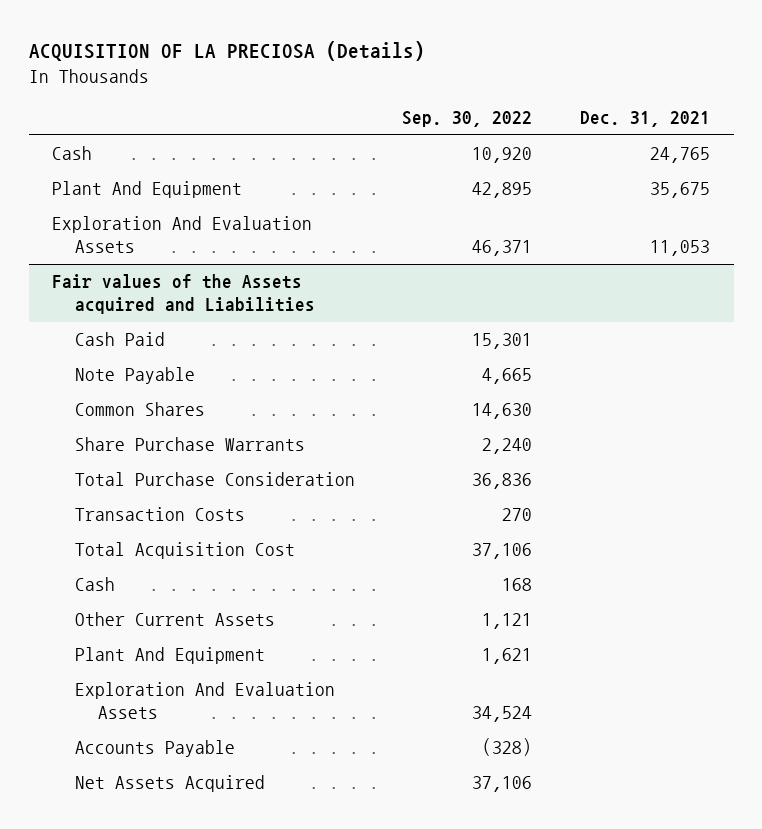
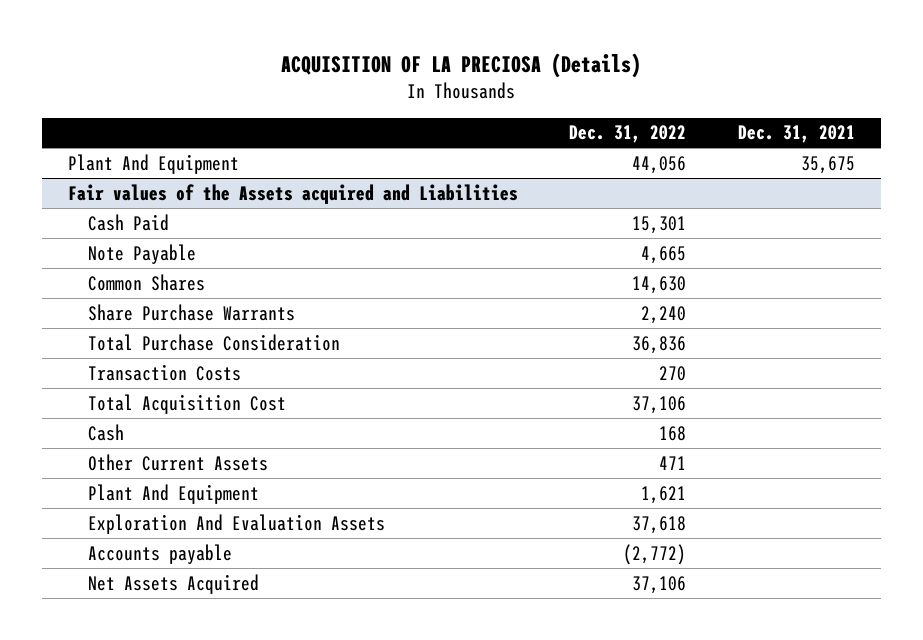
[402,111,533,128] Sep. 30, 2022 -> none
none -> [569,125,687,144] Dec. 31, 2022
[52,146,93,161] Cash -> none
[52,216,313,254] Exploration And Evaluation Assets -> none
[75,740,236,758] Accounts Payable -> [88,543,233,564] Accounts payable

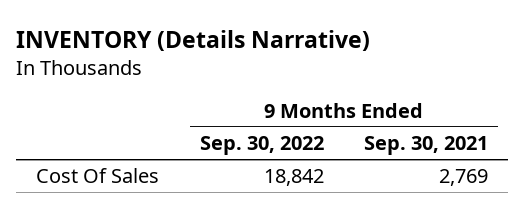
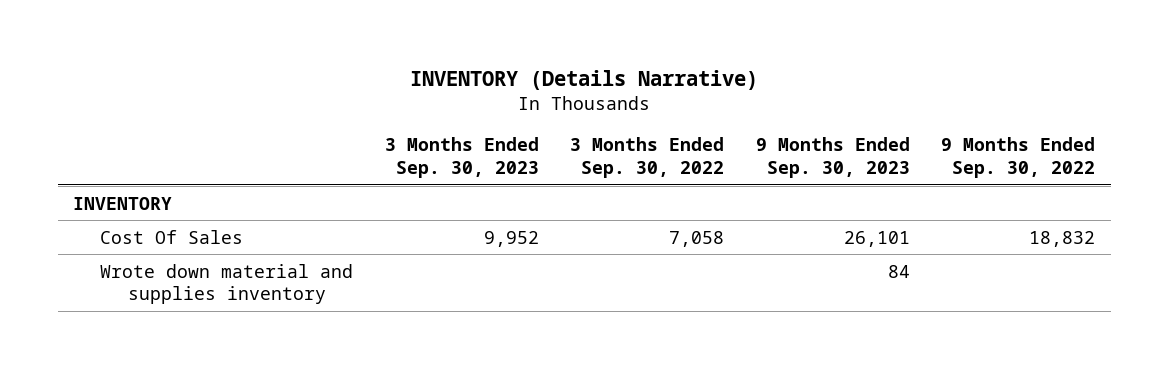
[363,136,488,156] Sep. 30, 2021 -> none
none -> [384,137,539,179] 3 Months Ended Sep. 30, 2023
none -> [570,137,725,179] 3 Months Ended Sep. 30, 2022
none -> [755,137,910,179] 9 Months Ended Sep. 30, 2023
none -> [73,196,173,210] INVENTORY
[263,169,324,187] 18,842 -> [1029,230,1096,247] 18,832
none -> [100,263,354,305] Wrote down material and supplies inventory

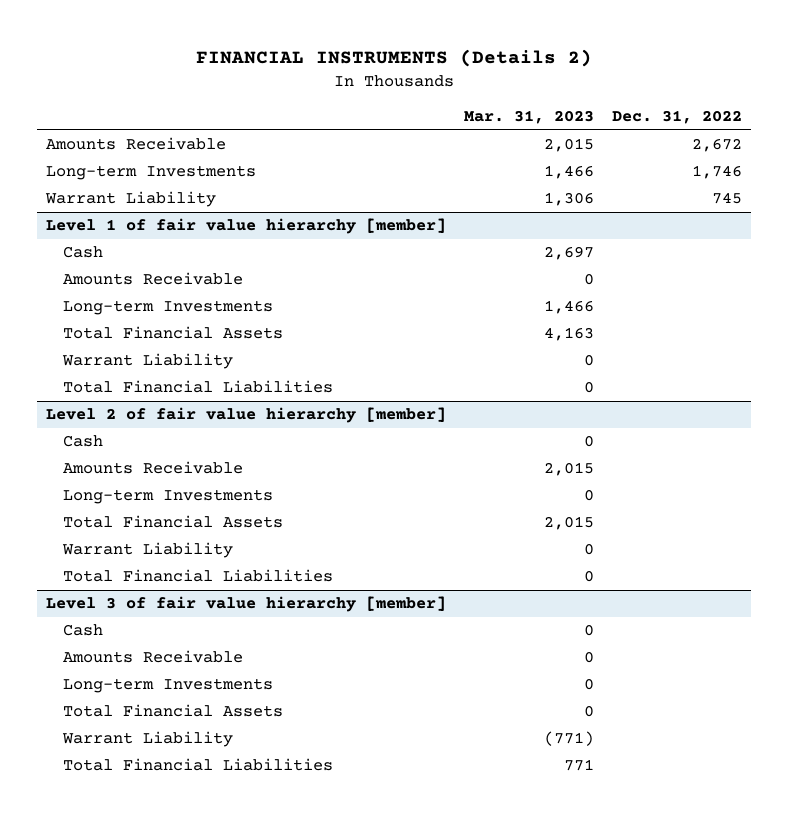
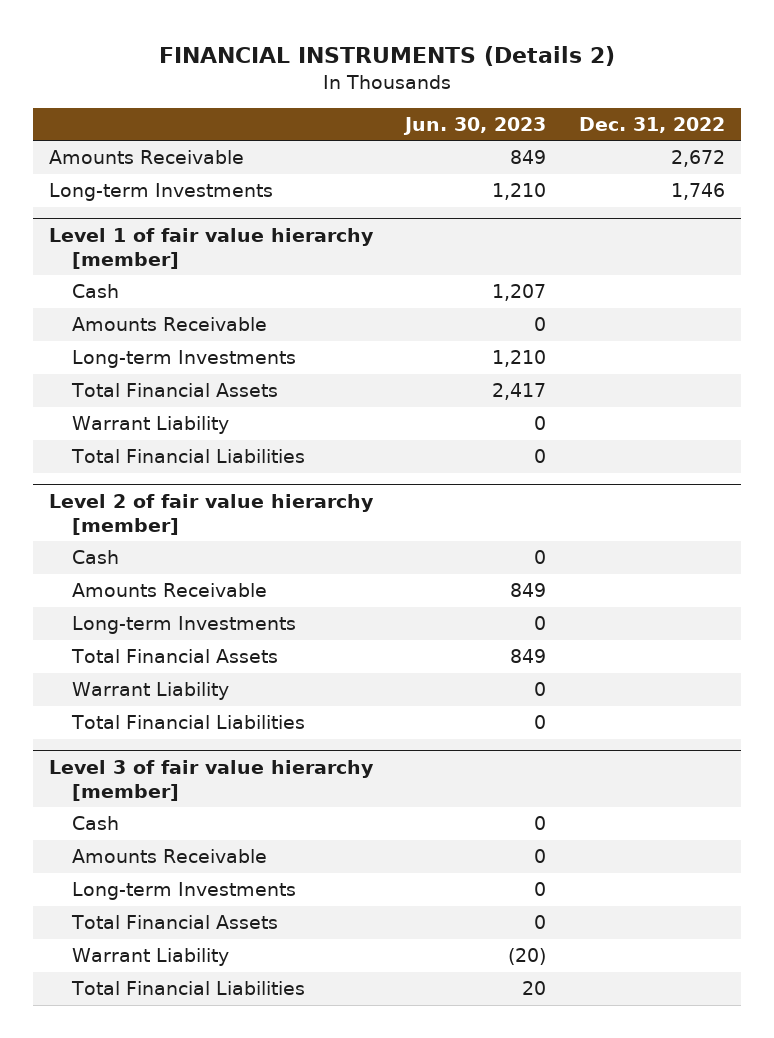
[463,110,594,125] Mar. 31, 2023 -> none
none -> [403,117,547,136] Jun. 30, 2023
[45,191,217,208] Warrant Liability -> none

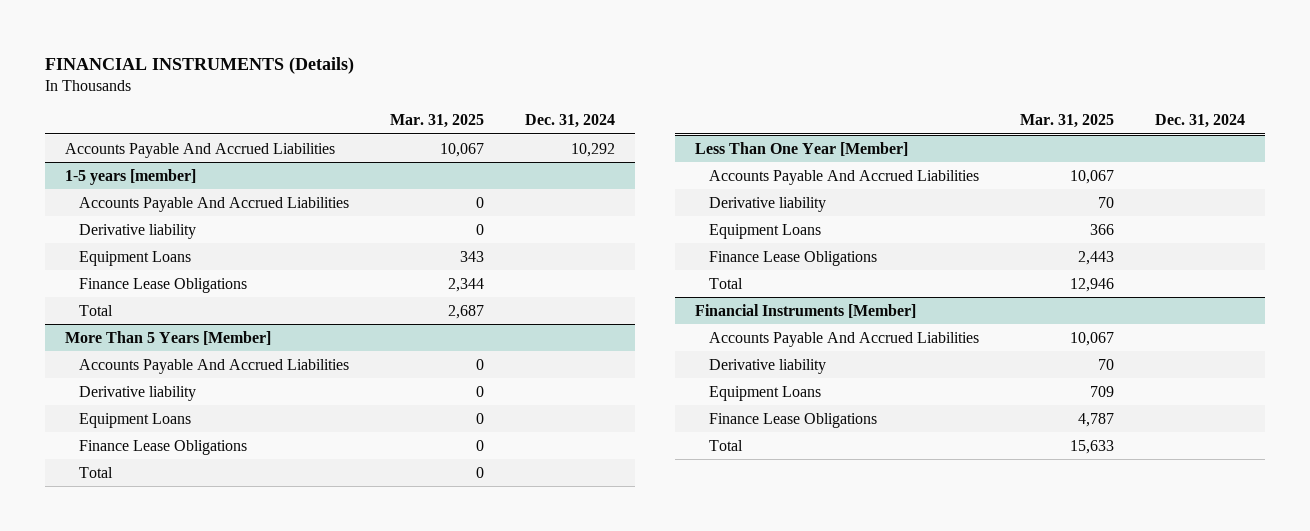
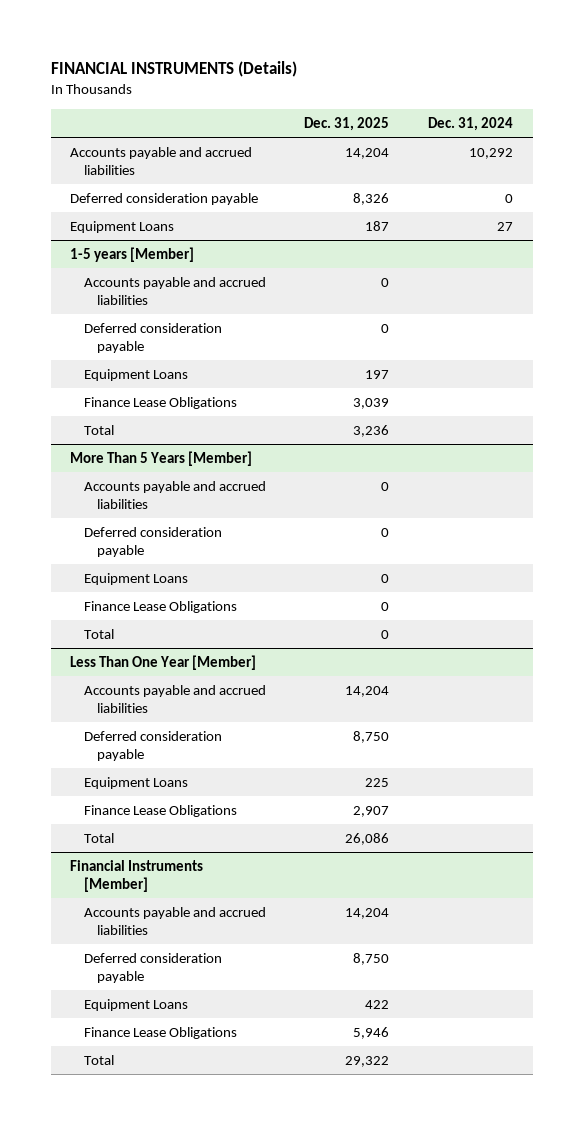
[390,114,485,129] Mar. 31, 2025 -> none
none -> [304,116,390,131] Dec. 31, 2025
[79,223,197,239] Derivative liability -> none
[65,142,336,158] Accounts Payable And Accrued Liabilities -> [70,146,253,175] Accounts payable and accrued liabilities
none -> [70,192,259,205] Deferred consideration payable
none -> [70,220,175,233] Equipment Loans
[65,168,197,185] 1-5 years [member] -> [70,246,195,262] 1-5 years [Member]
[79,196,350,212] Accounts Payable And Accrued Liabilities -> [83,276,266,305] Accounts payable and accrued liabilities
none -> [83,322,222,353] Deferred consideration payable
[79,385,197,401] Derivative liability -> none
[79,358,350,374] Accounts Payable And Accrued Liabilities -> [83,480,266,509] Accounts payable and accrued liabilities
none -> [83,526,222,557] Deferred consideration payable
[709,196,827,212] Derivative liability -> none
[709,169,980,185] Accounts Payable And Accrued Liabilities -> [83,684,266,713] Accounts payable and accrued liabilities
none -> [83,730,222,761] Deferred consideration payable
[709,358,827,374] Derivative liability -> none
[709,331,980,347] Accounts Payable And Accrued Liabilities -> [83,906,266,935] Accounts payable and accrued liabilities
none -> [83,952,222,983] Deferred consideration payable

